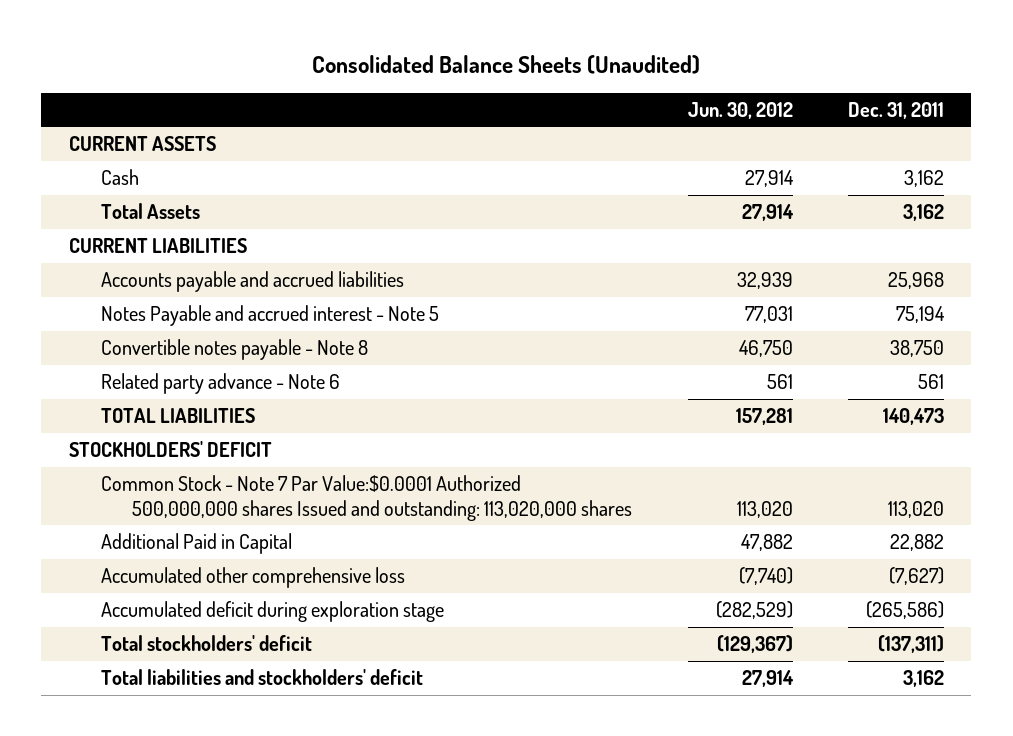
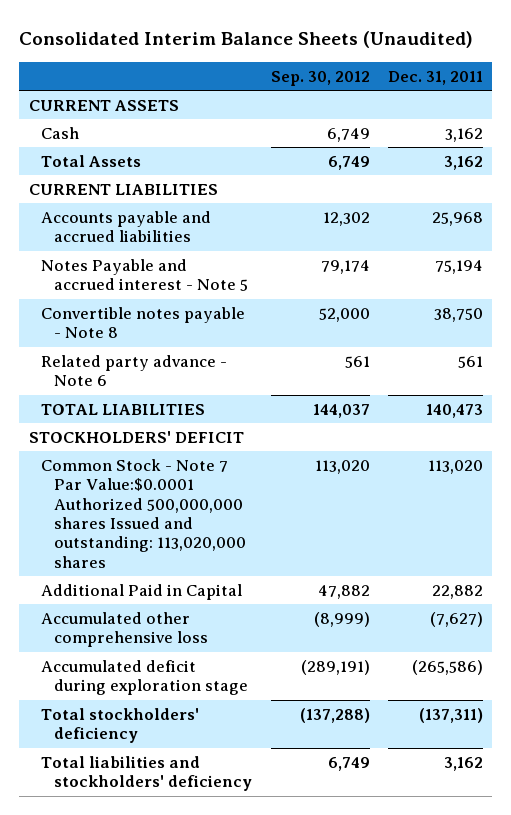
[312,54,701,74] Consolidated Balance Sheets (Unaudited) -> [19,31,474,49] Consolidated Interim Balance Sheets (Unaudited)
[687,101,793,119] Jun. 30, 2012 -> none
none -> [270,71,370,87] Sep. 30, 2012
[100,635,312,652] Total stockholders' deficit -> [41,707,200,744] Total stockholders' deficiency
[100,669,423,686] Total liabilities and stockholders' deficit -> [41,755,253,792] Total liabilities and stockholders' deficiency

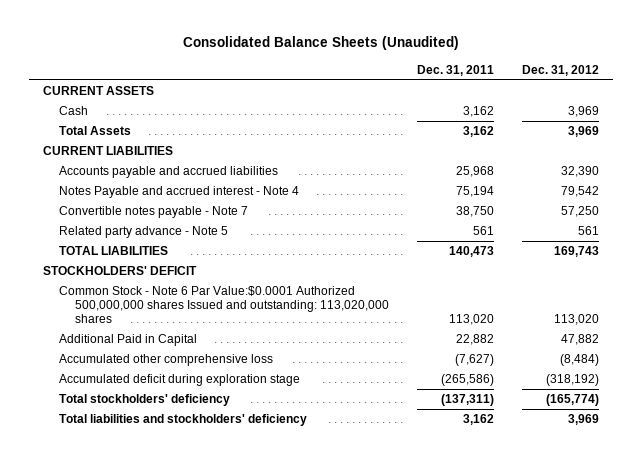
[19,31,474,49] Consolidated Interim Balance Sheets (Unaudited) -> [182,36,459,51] Consolidated Balance Sheets (Unaudited)
[270,71,370,87] Sep. 30, 2012 -> none
none -> [521,64,599,76] Dec. 31, 2012
[41,258,249,292] Notes Payable and accrued interest - Note 5 -> [59,186,300,199] Notes Payable and accrued interest - Note 4
[41,306,246,339] Convertible notes payable - Note 8 -> [59,206,249,219] Convertible notes payable - Note 7
[41,354,228,387] Related party advance - Note 6 -> [59,226,229,239] Related party advance - Note 5
[41,458,247,568] Common Stock - Note 7 Par Value:$0.0001 Authorized 500,000,000 shares Issued and outstanding: 113,020,000 shares -> [59,286,390,324] Common Stock - Note 6 Par Value:$0.0001 Authorized 500,000,000 shares Issued and outstanding: 113,020,000 shares

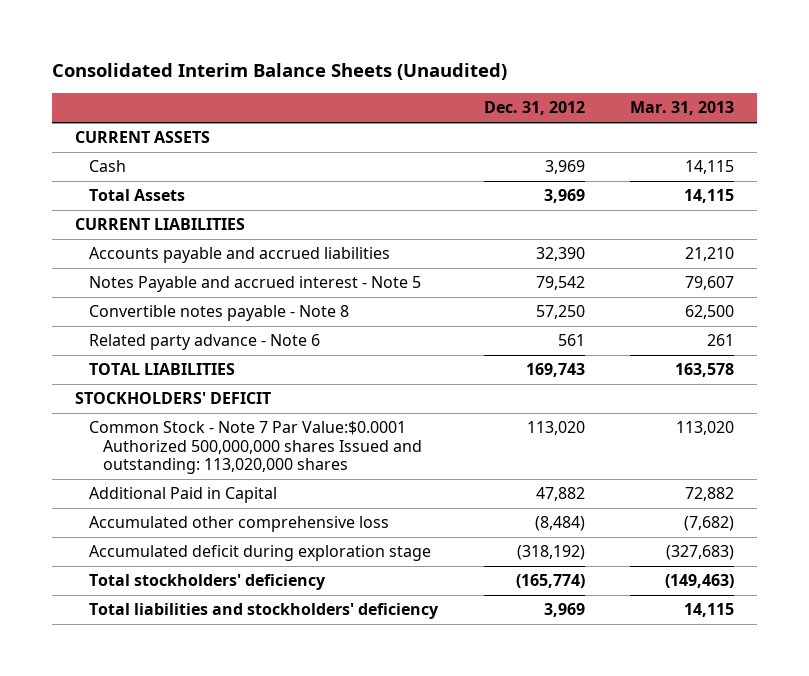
[182,36,459,51] Consolidated Balance Sheets (Unaudited) -> [52,63,508,81] Consolidated Interim Balance Sheets (Unaudited)
[416,64,494,76] Dec. 31, 2011 -> none
none -> [630,101,735,116] Mar. 31, 2013
[59,186,300,199] Notes Payable and accrued interest - Note 4 -> [89,276,422,293] Notes Payable and accrued interest - Note 5
[59,206,249,219] Convertible notes payable - Note 7 -> [89,305,350,322] Convertible notes payable - Note 8
[59,226,229,239] Related party advance - Note 5 -> [89,334,321,351] Related party advance - Note 6
[59,286,390,324] Common Stock - Note 6 Par Value:$0.0001 Authorized 500,000,000 shares Issued and outstanding: 113,020,000 shares -> [89,421,423,475] Common Stock - Note 7 Par Value:$0.0001 Authorized 500,000,000 shares Issued and outstanding: 113,020,000 shares

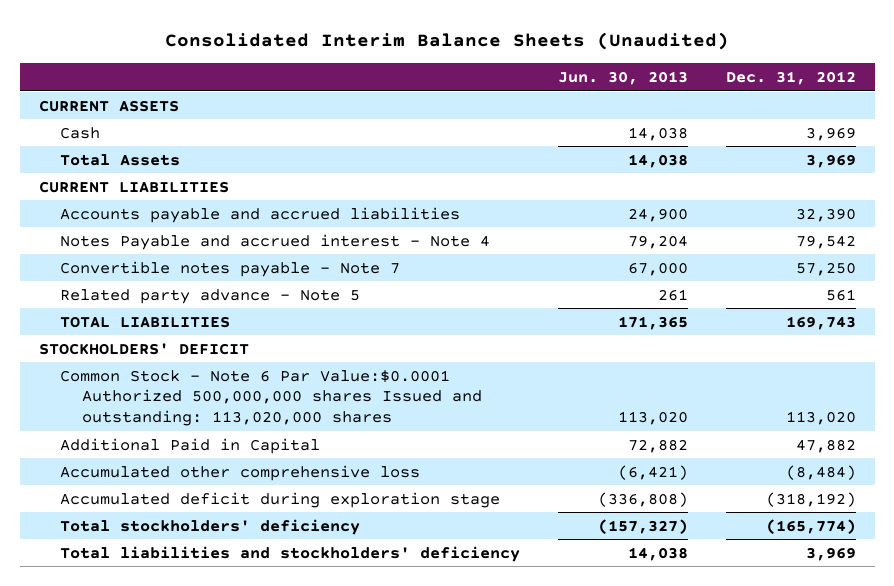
[630,101,735,116] Mar. 31, 2013 -> none
none -> [557,71,688,86] Jun. 30, 2013
[89,276,422,293] Notes Payable and accrued interest - Note 5 -> [60,233,491,250] Notes Payable and accrued interest - Note 4
[89,305,350,322] Convertible notes payable - Note 8 -> [60,260,401,277] Convertible notes payable - Note 7
[89,334,321,351] Related party advance - Note 6 -> [60,288,361,304] Related party advance - Note 5
[89,421,423,475] Common Stock - Note 7 Par Value:$0.0001 Authorized 500,000,000 shares Issued and outstanding: 113,020,000 shares -> [60,369,482,427] Common Stock - Note 6 Par Value:$0.0001 Authorized 500,000,000 shares Issued and outstanding: 113,020,000 shares

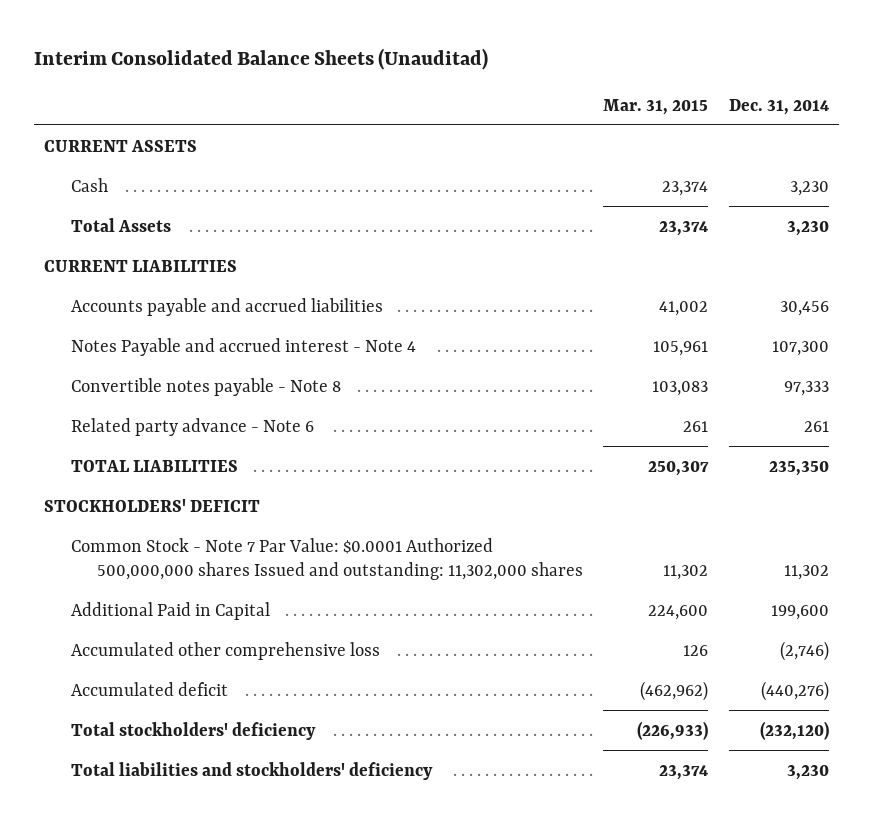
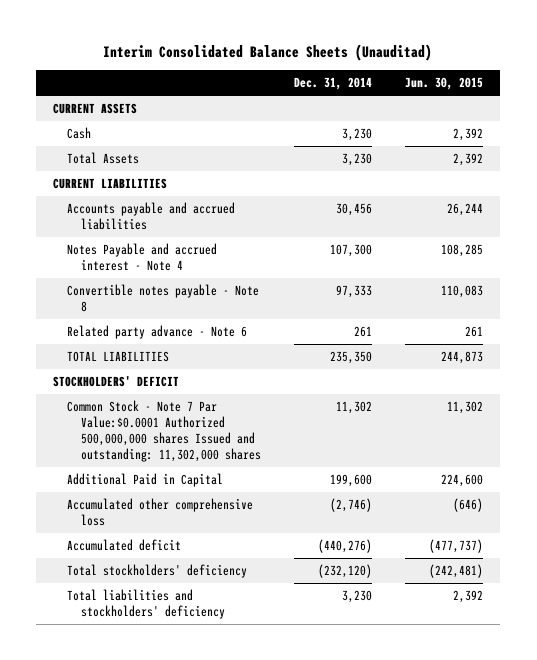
[603,98,709,115] Mar. 31, 2015 -> none
none -> [405,77,484,91] Jun. 30, 2015
[70,537,583,580] Common Stock - Note 7 Par Value: $0.0001 Authorized 500,000,000 shares Issued and outstanding: 11,302,000 shares -> [66,400,261,463] Common Stock - Note 7 Par Value:$0.0001 Authorized 500,000,000 shares Issued and outstanding: 11,302,000 shares

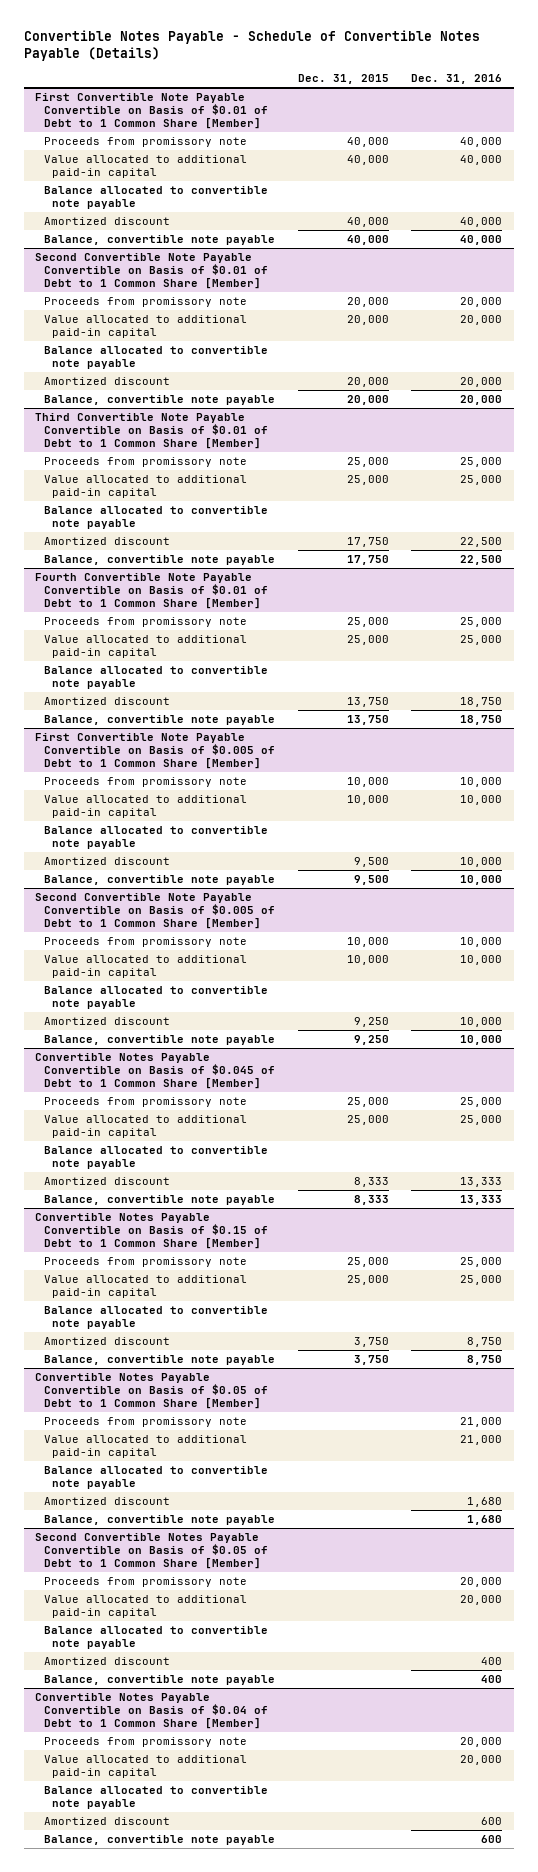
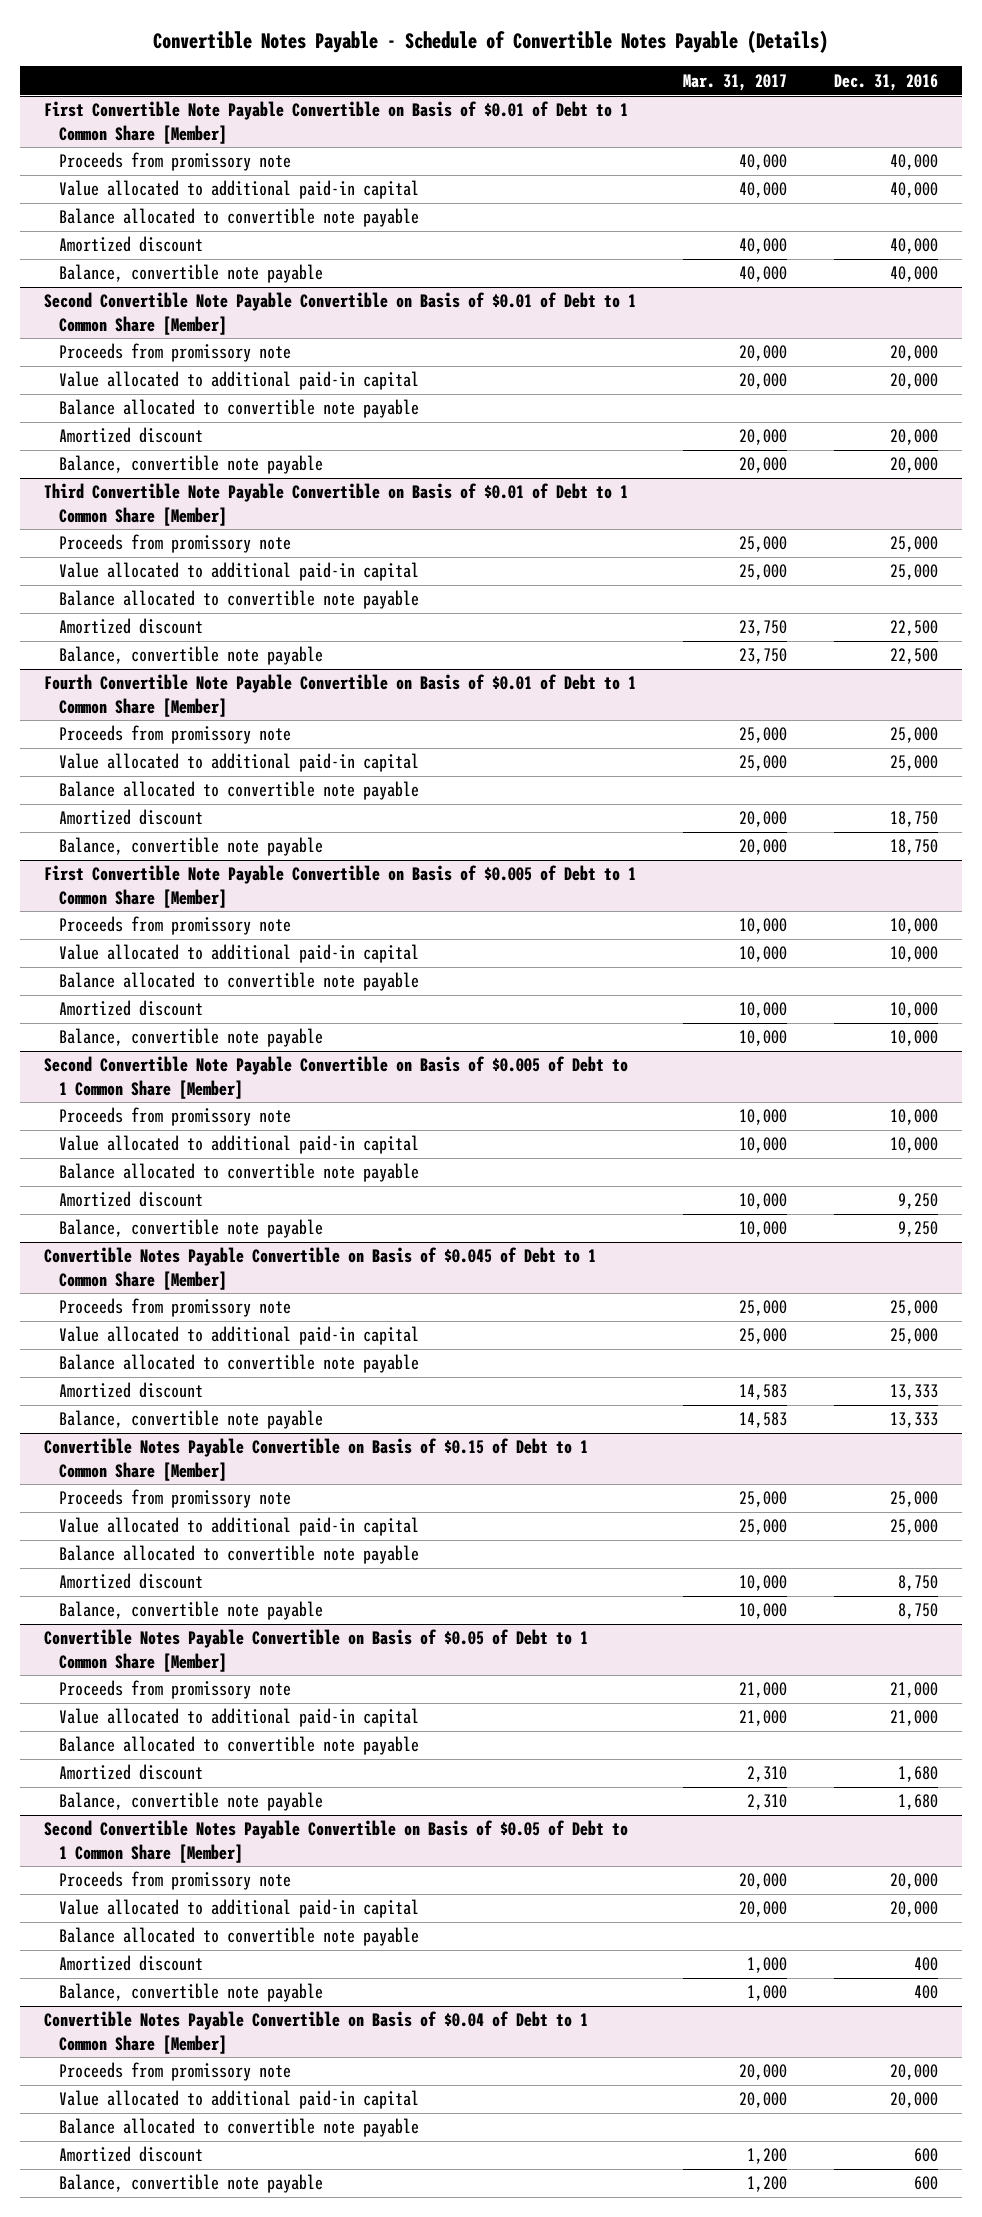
[297,74,389,85] Dec. 31, 2015 -> none
none -> [683,73,788,91] Mar. 31, 2017
[460,1017,503,1028] 10,000 -> [898,1193,939,1210] 9,250
[460,1035,503,1046] 10,000 -> [898,1221,939,1238] 9,250

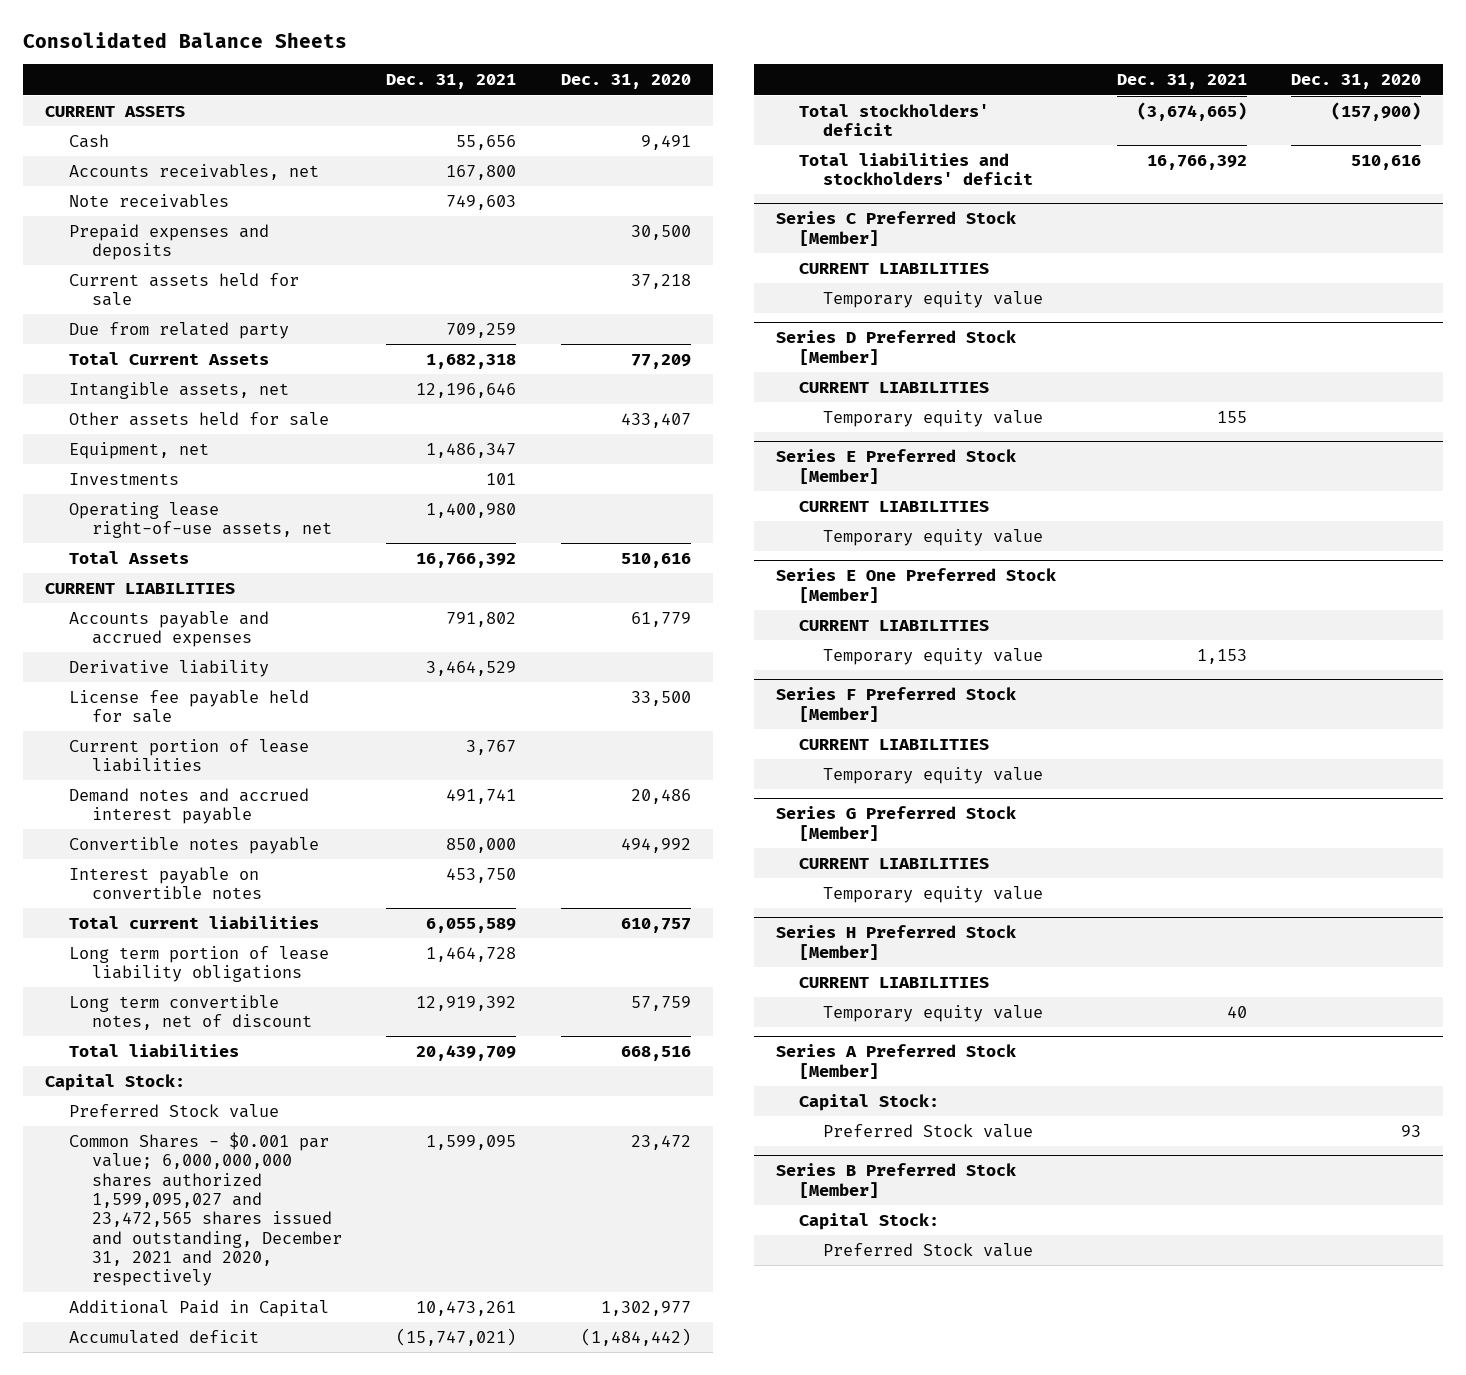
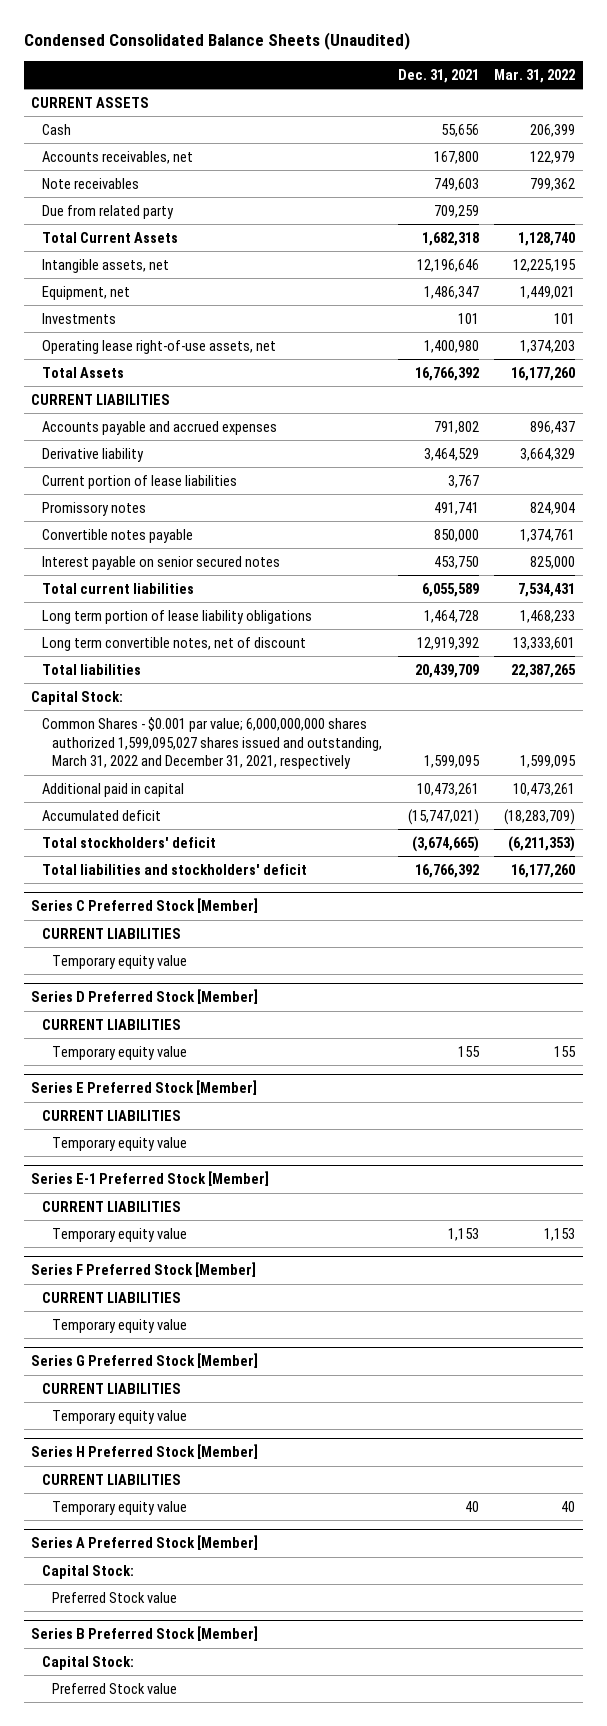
[22,32,347,49] Consolidated Balance Sheets -> [23,32,410,51] Condensed Consolidated Balance Sheets (Unaudited)
[560,74,691,90] Dec. 31, 2020 -> none
none -> [494,68,576,83] Mar. 31, 2022
[68,223,269,261] Prepaid expenses and deposits -> none
[68,272,299,307] Current assets held for sale -> none
[68,411,329,426] Other assets held for sale -> none
[68,689,309,724] License fee payable held for sale -> none
[68,787,309,825] Demand notes and accrued interest payable -> [41,501,146,516] Promissory notes
[68,866,263,900] Interest payable on convertible notes -> [41,555,280,570] Interest payable on senior secured notes
[68,1103,279,1118] Preferred Stock value -> none
[68,1131,343,1287] Common Shares - $0.001 par value; 6,000,000,000 shares authorized 1,599,095,027 and 23,472,565 shares issued and outstanding, December 31, 2021 and 2020, respectively -> [41,716,383,770] Common Shares - $0.001 par value; 6,000,000,000 shares authorized 1,599,095,027 shares issued and outstanding, March 31, 2022 and December 31, 2021, respectively
[68,1299,329,1317] Additional Paid in Capital -> [41,782,184,797] Additional paid in capital
[775,568,1056,603] Series E One Preferred Stock [Member] -> [31,1171,270,1187] Series E-1 Preferred Stock [Member]

